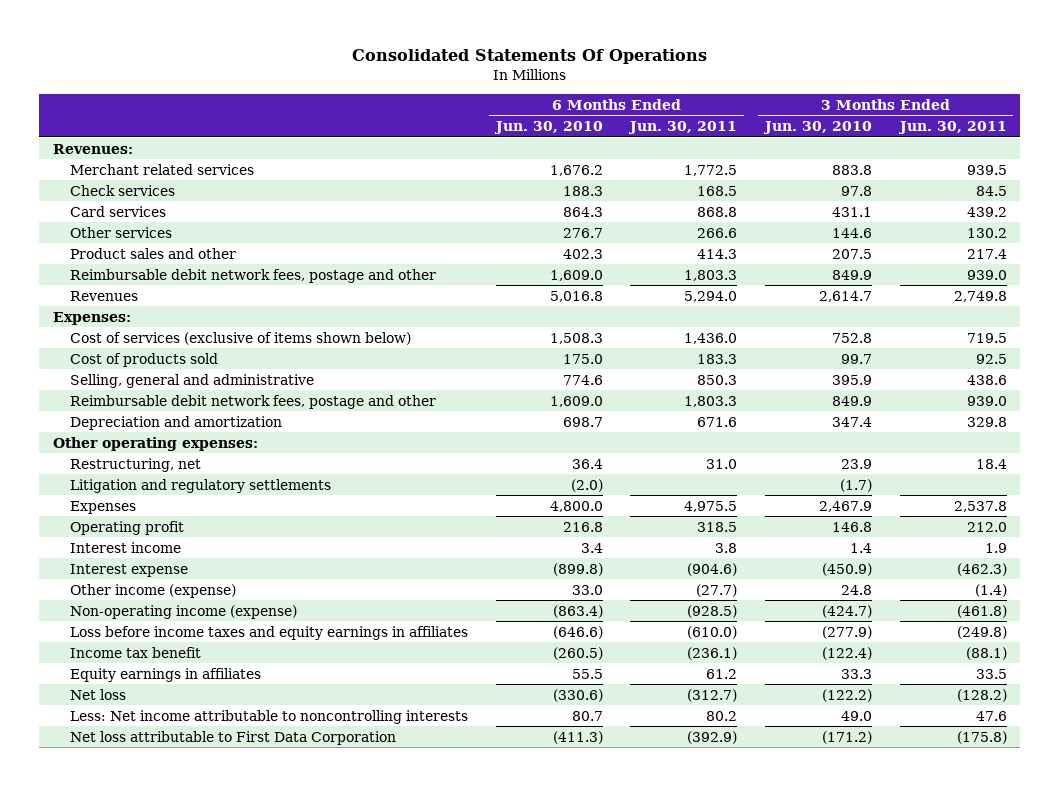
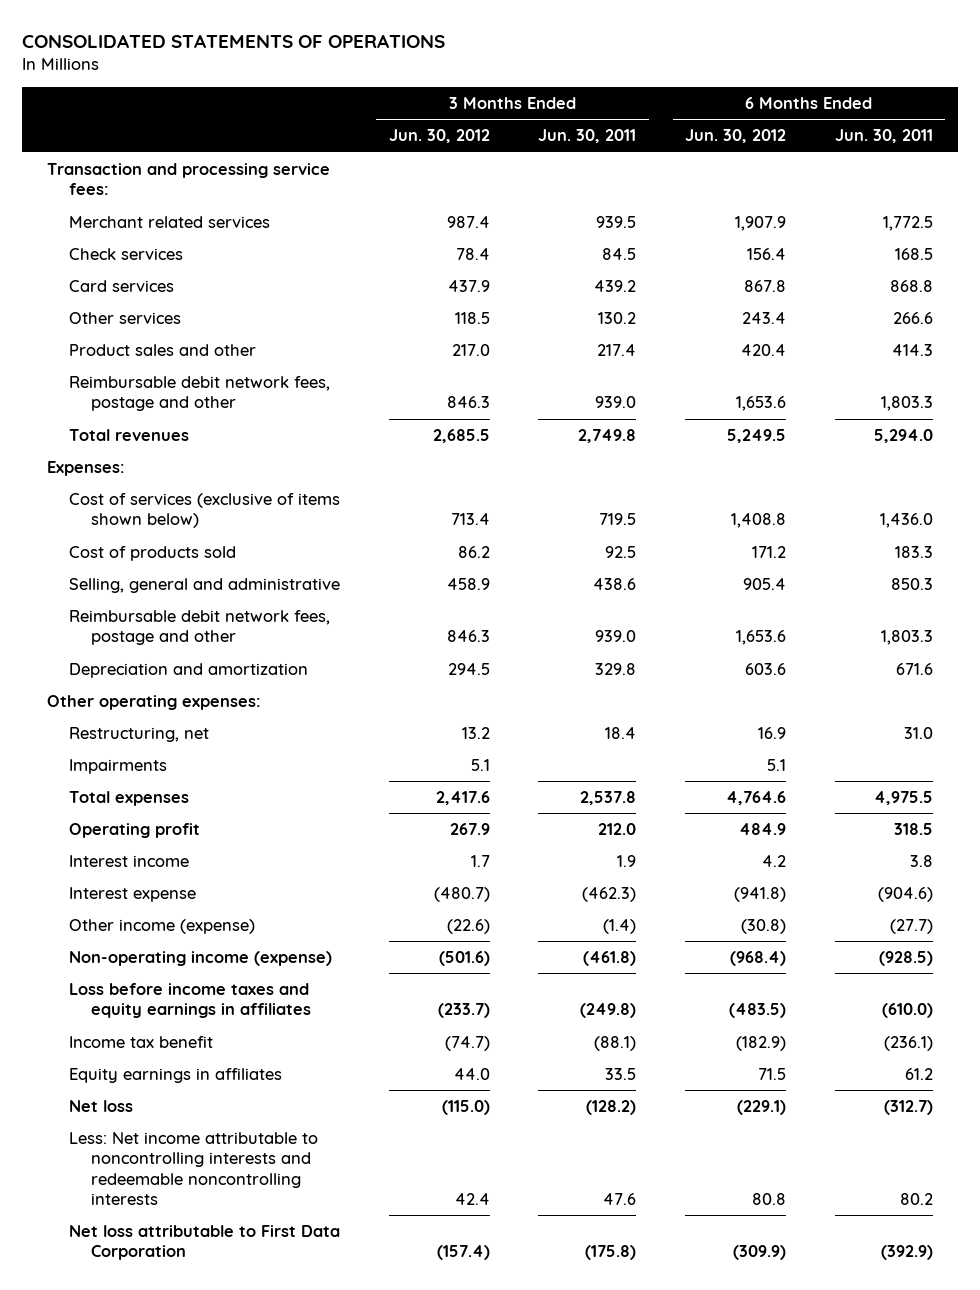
[351,48,707,64] Consolidated Statements Of Operations -> [22,34,446,49] CONSOLIDATED STATEMENTS OF OPERATIONS
[493,121,603,135] Jun. 30, 2010 -> none
[762,121,872,135] Jun. 30, 2010 -> none
none -> [388,129,490,144] Jun. 30, 2012
none -> [685,129,787,144] Jun. 30, 2012
[52,143,133,154] Revenues: -> none
none -> [46,163,330,196] Transaction and processing service fees:
[70,290,139,301] Revenues -> [68,429,189,442] Total revenues
[70,478,332,493] Litigation and regulatory settlements -> none
none -> [68,759,167,775] Impairments
[70,500,137,514] Expenses -> [68,791,189,807] Total expenses
[70,709,469,724] Less: Net income attributable to noncontrolling interests -> [68,1132,318,1205] Less: Net income attributable to noncontrolling interests and redeemable noncontrolling interests

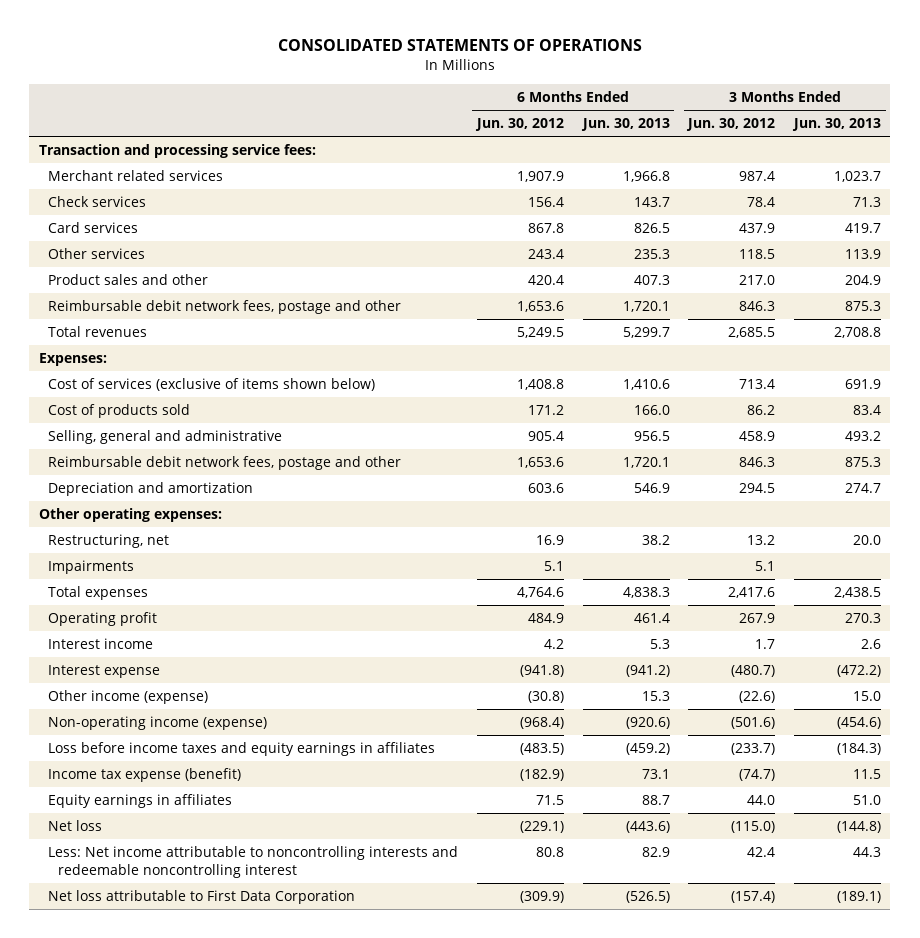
[538,129,637,144] Jun. 30, 2011 -> none
[835,129,934,144] Jun. 30, 2011 -> none
none -> [580,118,670,132] Jun. 30, 2013
none -> [792,118,882,132] Jun. 30, 2013
[68,1036,213,1049] Income tax benefit -> [48,768,242,783] Income tax expense (benefit)
[68,1132,318,1205] Less: Net income attributable to noncontrolling interests and redeemable noncontrolling interests -> [48,846,459,879] Less: Net income attributable to noncontrolling interests and redeemable noncontrolling interest

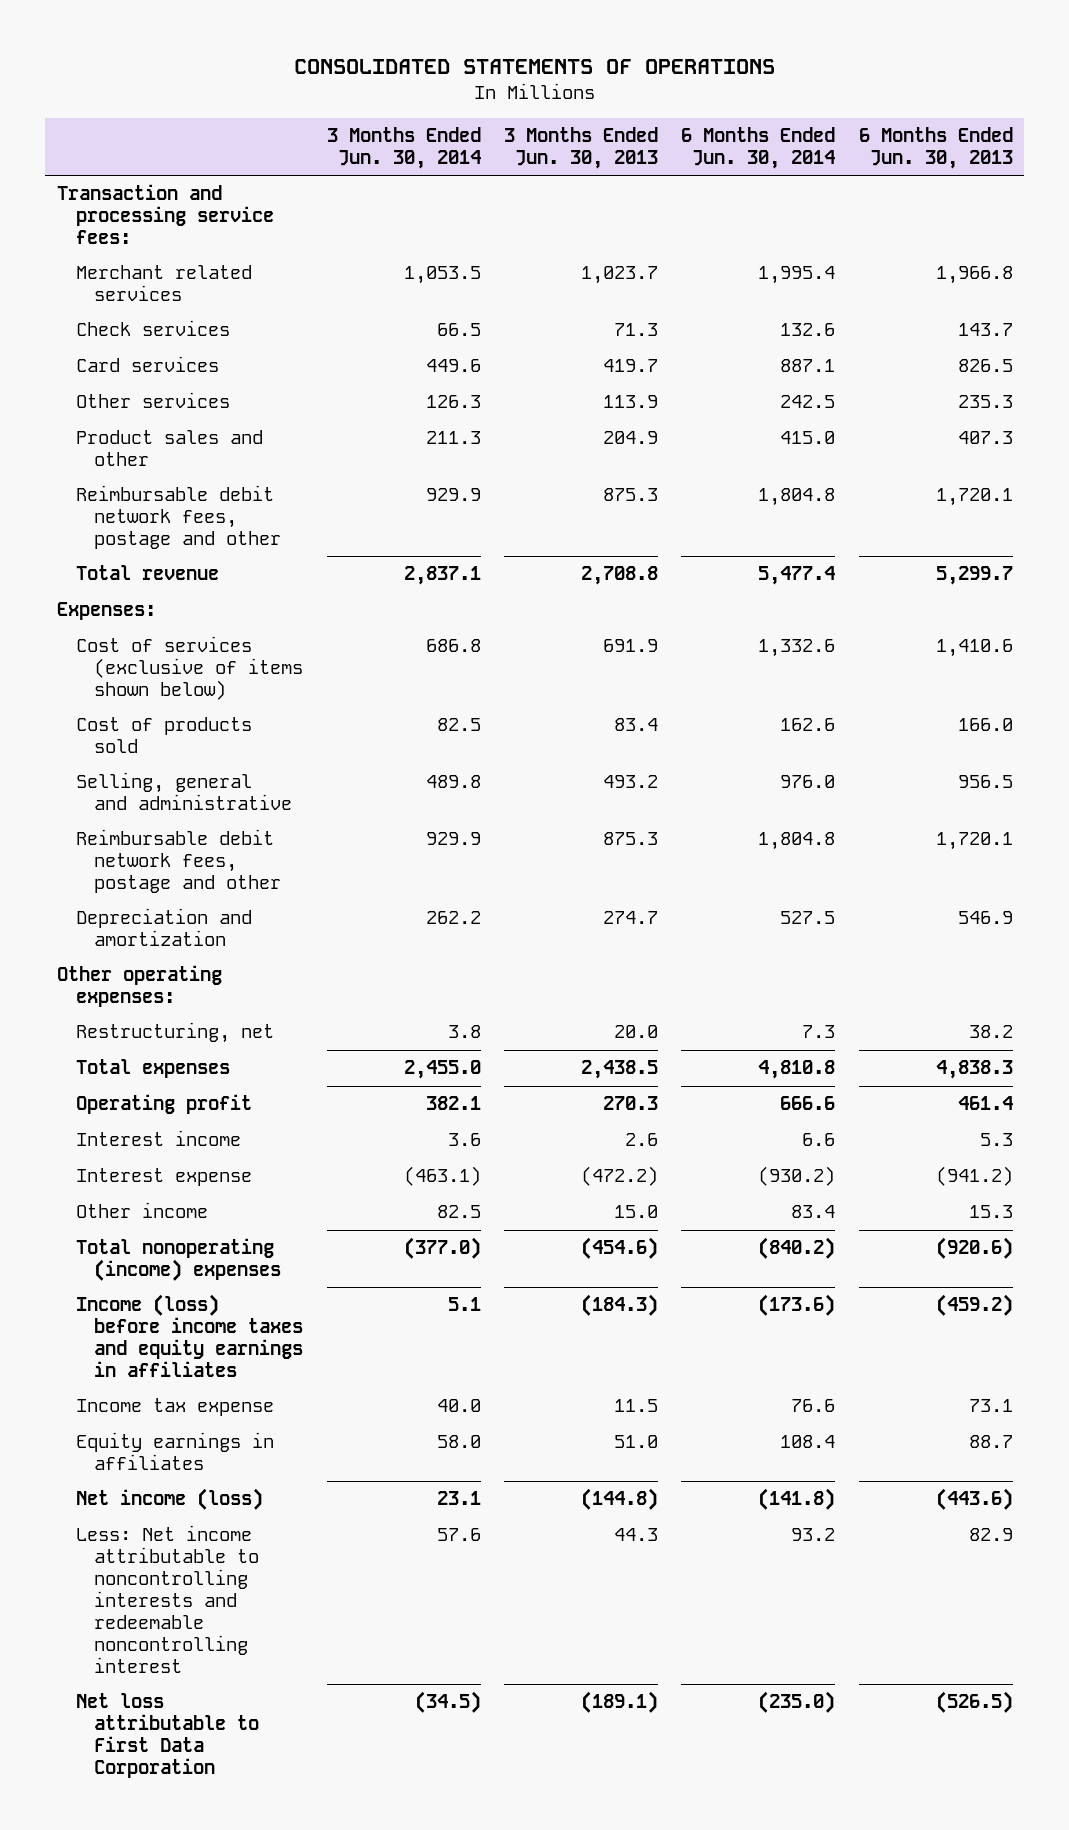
[475,118,565,132] Jun. 30, 2012 -> none
[686,118,776,132] Jun. 30, 2012 -> none
none -> [326,127,481,170] 3 Months Ended Jun. 30, 2014
none -> [681,127,836,170] 6 Months Ended Jun. 30, 2014
[48,326,148,338] Total revenues -> [75,565,219,581] Total revenue
[48,560,135,575] Impairments -> none
[48,690,209,705] Other income (expense) -> [75,1202,208,1219] Other income
[48,716,268,731] Non-operating income (expense) -> [75,1238,282,1282] Total nonoperating (income) expenses
[48,742,436,757] Loss before income taxes and equity earnings in affiliates -> [75,1294,304,1377] Income (loss) before income taxes and equity earnings in affiliates
[48,768,242,783] Income tax expense (benefit) -> [75,1398,274,1417] Income tax expense
[48,820,103,832] Net loss -> [75,1488,263,1511] Net income (loss)

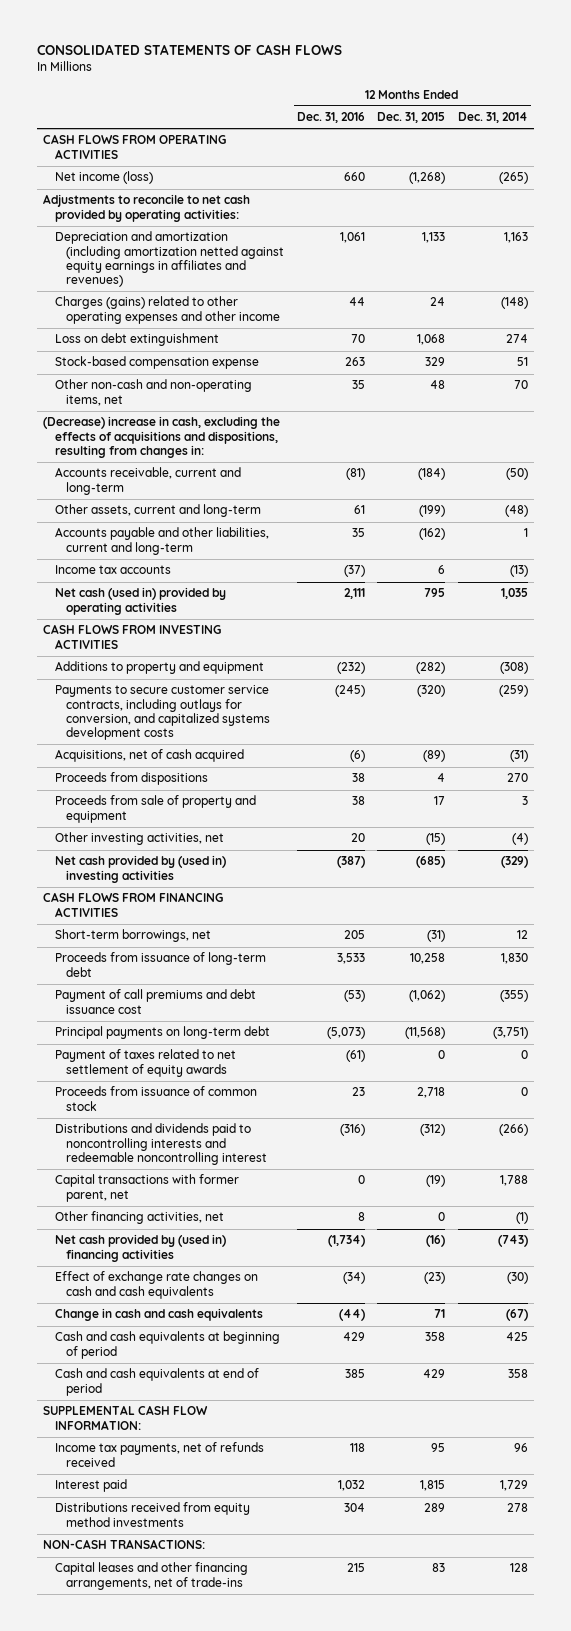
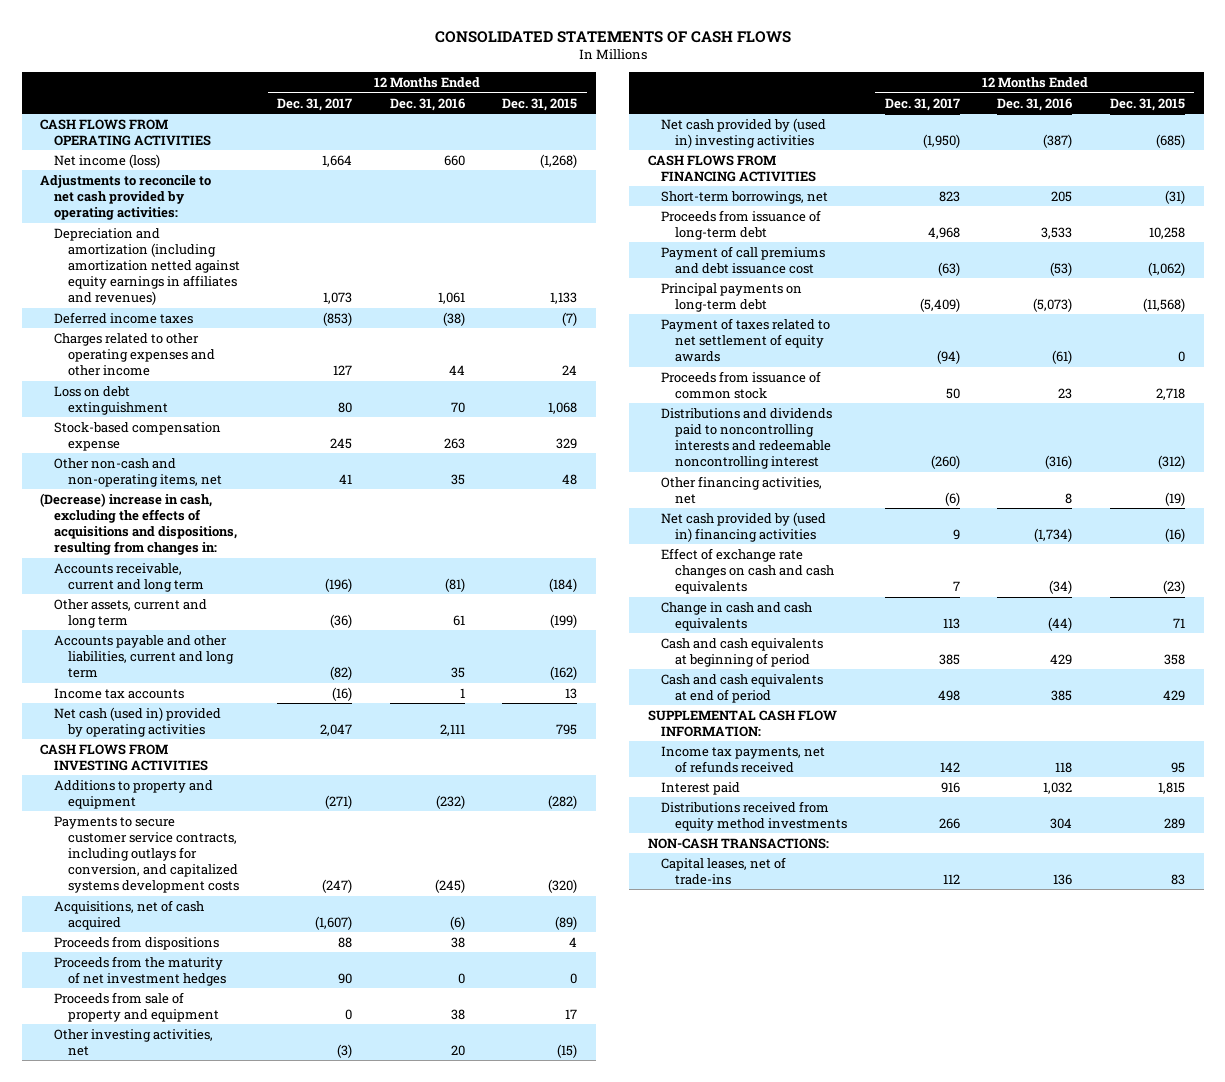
[457,112,528,124] Dec. 31, 2014 -> none
none -> [277,97,353,111] Dec. 31, 2017
none -> [54,311,194,324] Deferred income taxes
[54,296,281,324] Charges (gains) related to other operating expenses and other income -> [54,332,215,376] Charges related to other operating expenses and other income
[54,467,241,495] Accounts receivable, current and long-term -> [54,562,204,592] Accounts receivable, current and long term
[54,504,261,518] Other assets, current and long-term -> [54,598,208,628] Other assets, current and long term
[54,527,269,555] Accounts payable and other liabilities, current and long-term -> [54,634,234,678] Accounts payable and other liabilities, current and long term
[343,565,365,578] (37) -> [459,687,465,698] 1
[438,565,446,575] 6 -> [565,687,578,699] 13
none -> [54,955,226,986] Proceeds from the maturity of net investment hedges
[54,1174,239,1202] Capital transactions with former parent, net -> none
[438,1212,446,1222] 0 -> [1164,491,1185,506] (19)
[54,1562,248,1590] Capital leases and other financing arrangements, net of trade-ins -> [661,856,787,885] Capital leases, net of trade-ins
[346,1563,365,1573] 215 -> [1053,873,1073,885] 136

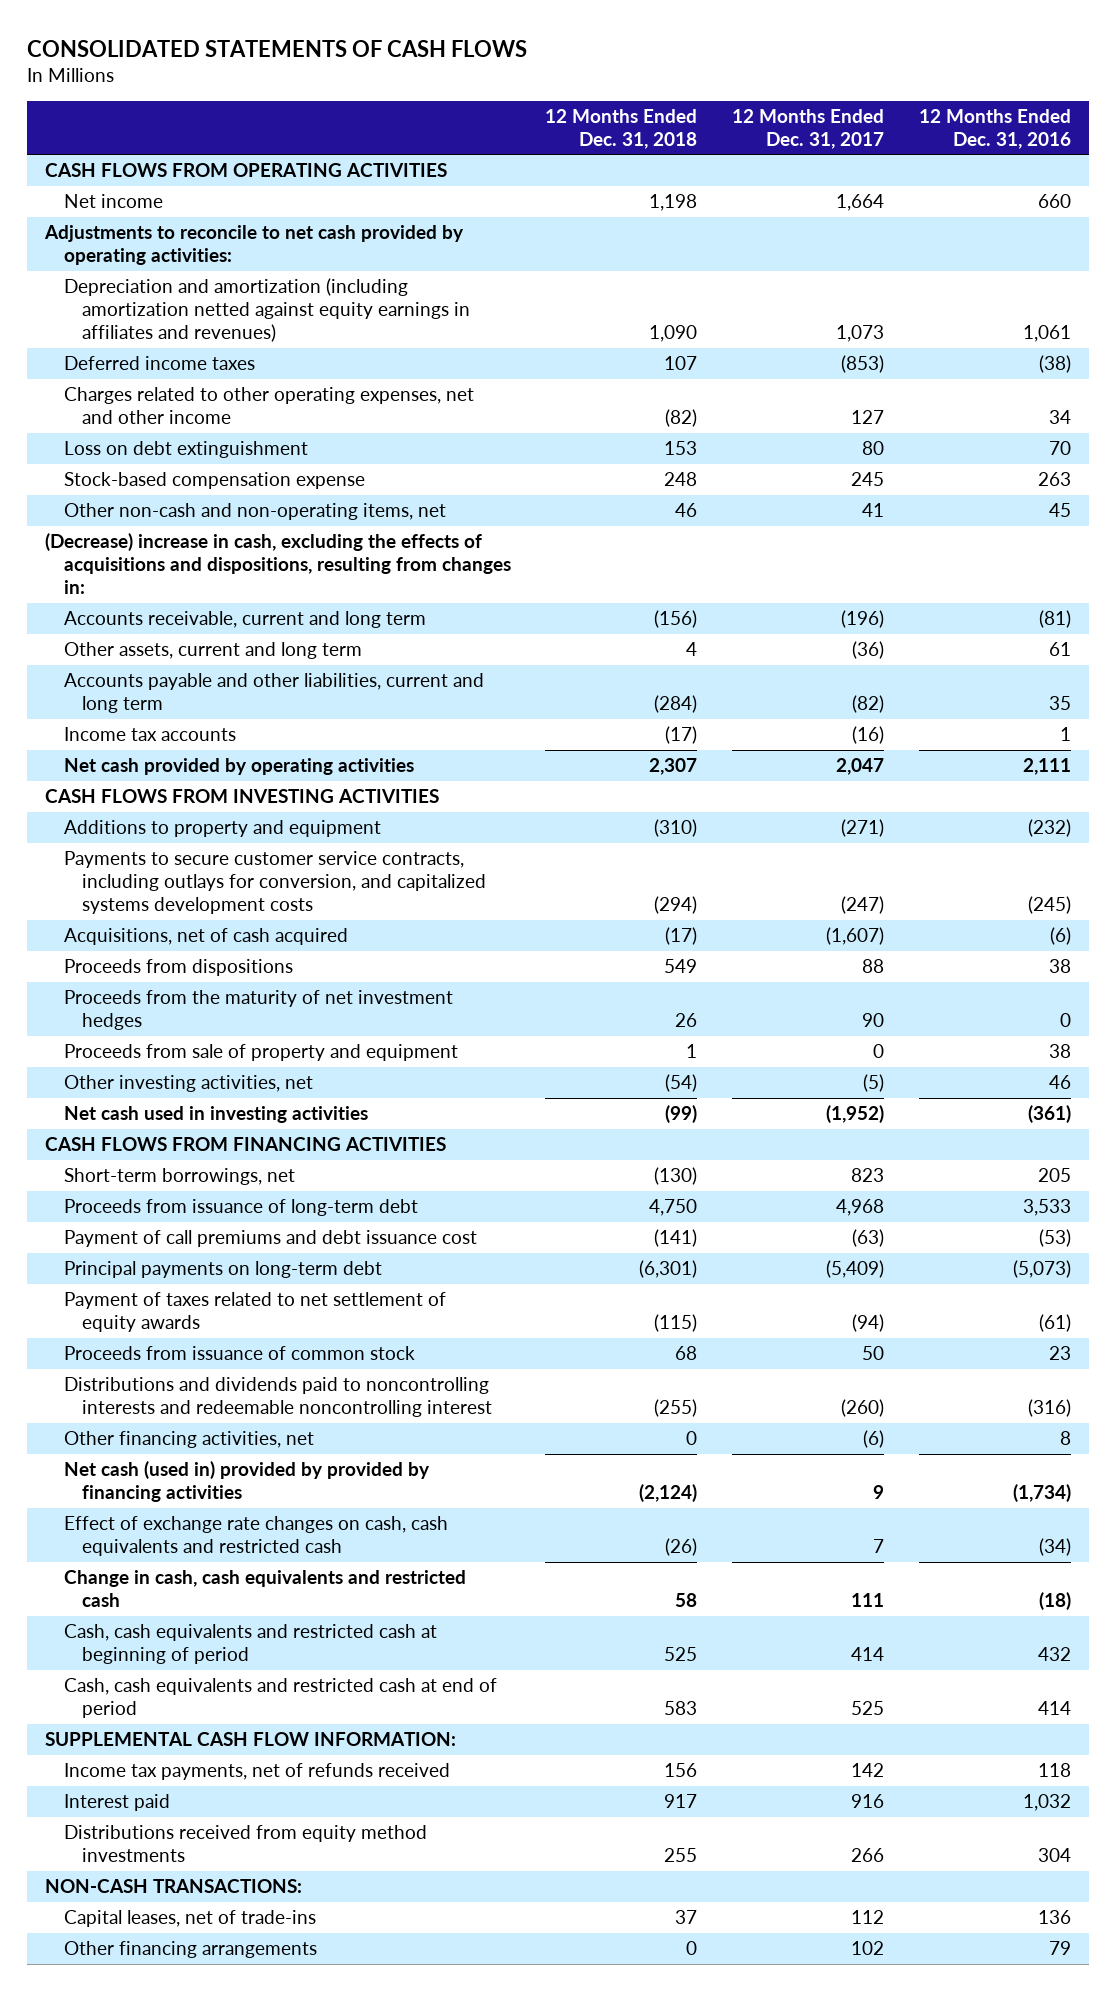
[502,97,578,111] Dec. 31, 2015 -> none
none -> [545,108,698,149] 12 Months Ended Dec. 31, 2018
[54,153,161,168] Net income (loss) -> [63,194,163,209] Net income
[54,332,215,376] Charges related to other operating expenses and other income -> [63,387,474,425] Charges related to other operating expenses, net and other income
[448,364,465,375] 44 -> [1049,410,1072,425] 34
[450,473,465,485] 35 -> [1049,503,1072,518] 45
[54,706,222,737] Net cash (used in) provided by operating activities -> [63,758,414,776] Net cash provided by operating activities
[337,1043,353,1058] (3) -> [863,1074,885,1093] (5)
[450,1044,465,1056] 20 -> [1049,1075,1072,1090] 46
[661,117,827,148] Net cash provided by (used in) investing activities -> [63,1106,368,1124] Net cash used in investing activities
[922,133,960,148] (1,950) -> [826,1105,885,1124] (1,952)
[1043,133,1073,148] (387) -> [1028,1105,1072,1124] (361)
[661,511,827,542] Net cash provided by (used in) financing activities -> [63,1461,430,1503] Net cash (used in) provided by provided by financing activities
[661,547,834,594] Effect of exchange rate changes on cash and cash equivalents -> [63,1516,448,1557] Effect of exchange rate changes on cash, cash equivalents and restricted cash
[661,601,813,631] Change in cash and cash equivalents -> [63,1570,466,1608] Change in cash, cash equivalents and restricted cash
[942,617,960,629] 113 -> [851,1593,885,1608] 111
[1048,616,1073,631] (44) -> [1039,1592,1072,1611] (18)
[661,637,824,667] Cash and cash equivalents at beginning of period -> [63,1624,437,1665] Cash, cash equivalents and restricted cash at beginning of period
[938,653,960,665] 385 -> [851,1647,885,1662] 414
[1050,653,1073,665] 429 -> [1038,1647,1072,1662] 432
[661,673,824,703] Cash and cash equivalents at end of period -> [63,1678,497,1719] Cash, cash equivalents and restricted cash at end of period
[937,689,960,701] 498 -> [851,1701,885,1716] 525
[1051,689,1073,701] 385 -> [1038,1701,1072,1716] 414
none -> [63,1941,317,1959] Other financing arrangements

